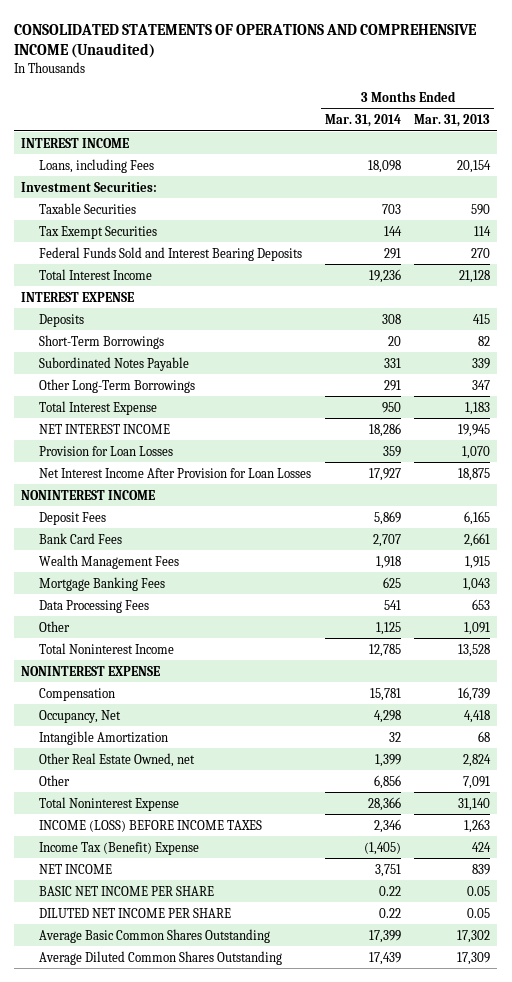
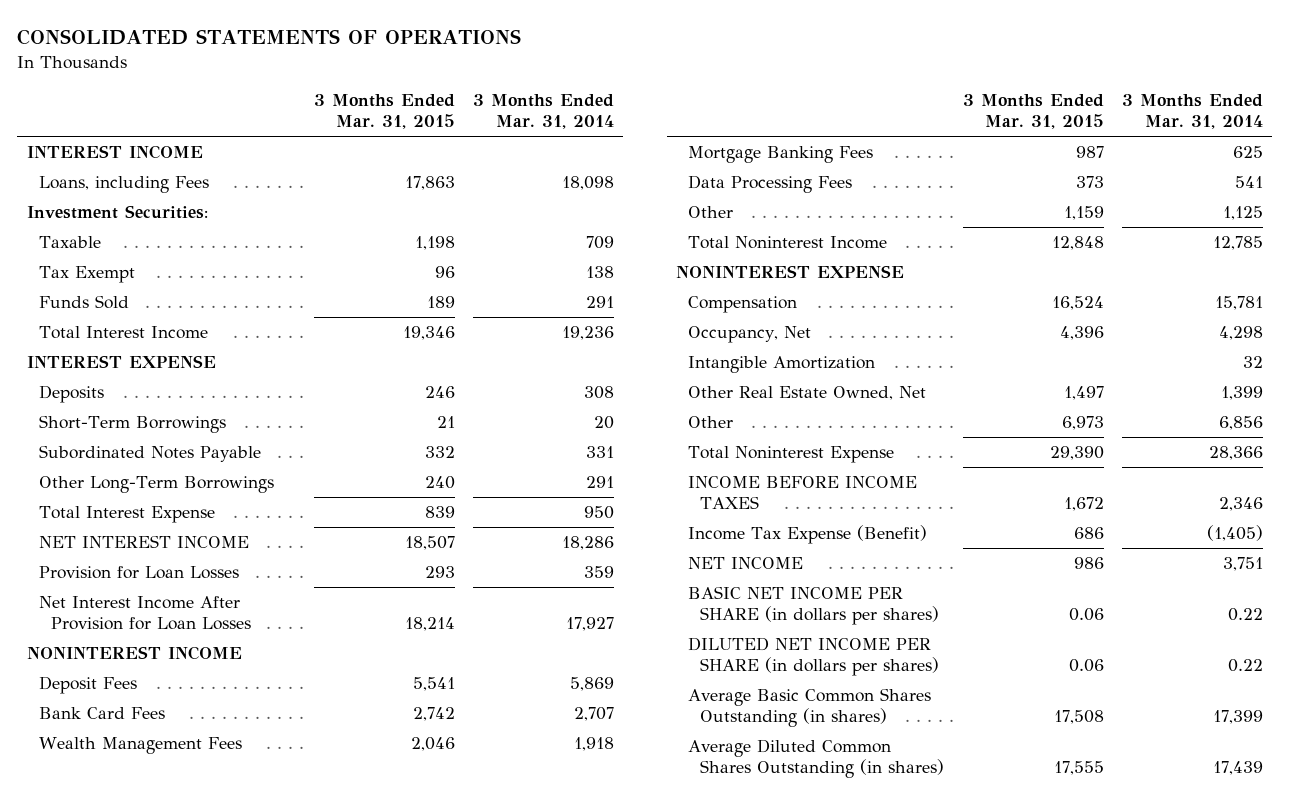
[14,23,478,59] CONSOLIDATED STATEMENTS OF OPERATIONS AND COMPREHENSIVE INCOME (Unaudited) -> [17,29,522,46] CONSOLIDATED STATEMENTS OF OPERATIONS
[414,114,491,128] Mar. 31, 2013 -> none
none -> [313,94,455,130] 3 Months Ended Mar. 31, 2015
[39,202,137,214] Taxable Securities -> [38,235,101,248] Taxable
[381,203,401,214] 703 -> [586,235,615,249] 709
[39,225,158,239] Tax Exempt Securities -> [38,265,135,283] Tax Exempt
[383,225,402,236] 144 -> [586,265,615,278] 138
[39,246,303,261] Federal Funds Sold and Interest Bearing Deposits -> [38,294,129,309] Funds Sold
[39,752,196,767] Other Real Estate Owned, net -> [688,385,927,400] Other Real Estate Owned, Net
[39,819,263,832] INCOME (LOSS) BEFORE INCOME TAXES -> [688,475,918,510] INCOME BEFORE INCOME TAXES
[39,841,200,855] Income Tax (Benefit) Expense -> [688,524,928,544] Income Tax Expense (Benefit)
[39,885,215,896] BASIC NET INCOME PER SHARE -> [688,585,940,626] BASIC NET INCOME PER SHARE (in dollars per shares)
[39,907,232,918] DILUTED NET INCOME PER SHARE -> [688,636,940,677] DILUTED NET INCOME PER SHARE (in dollars per shares)
[39,928,271,943] Average Basic Common Shares Outstanding -> [688,687,932,728] Average Basic Common Shares Outstanding (in shares)
[39,950,283,965] Average Diluted Common Shares Outstanding -> [688,738,945,779] Average Diluted Common Shares Outstanding (in shares)

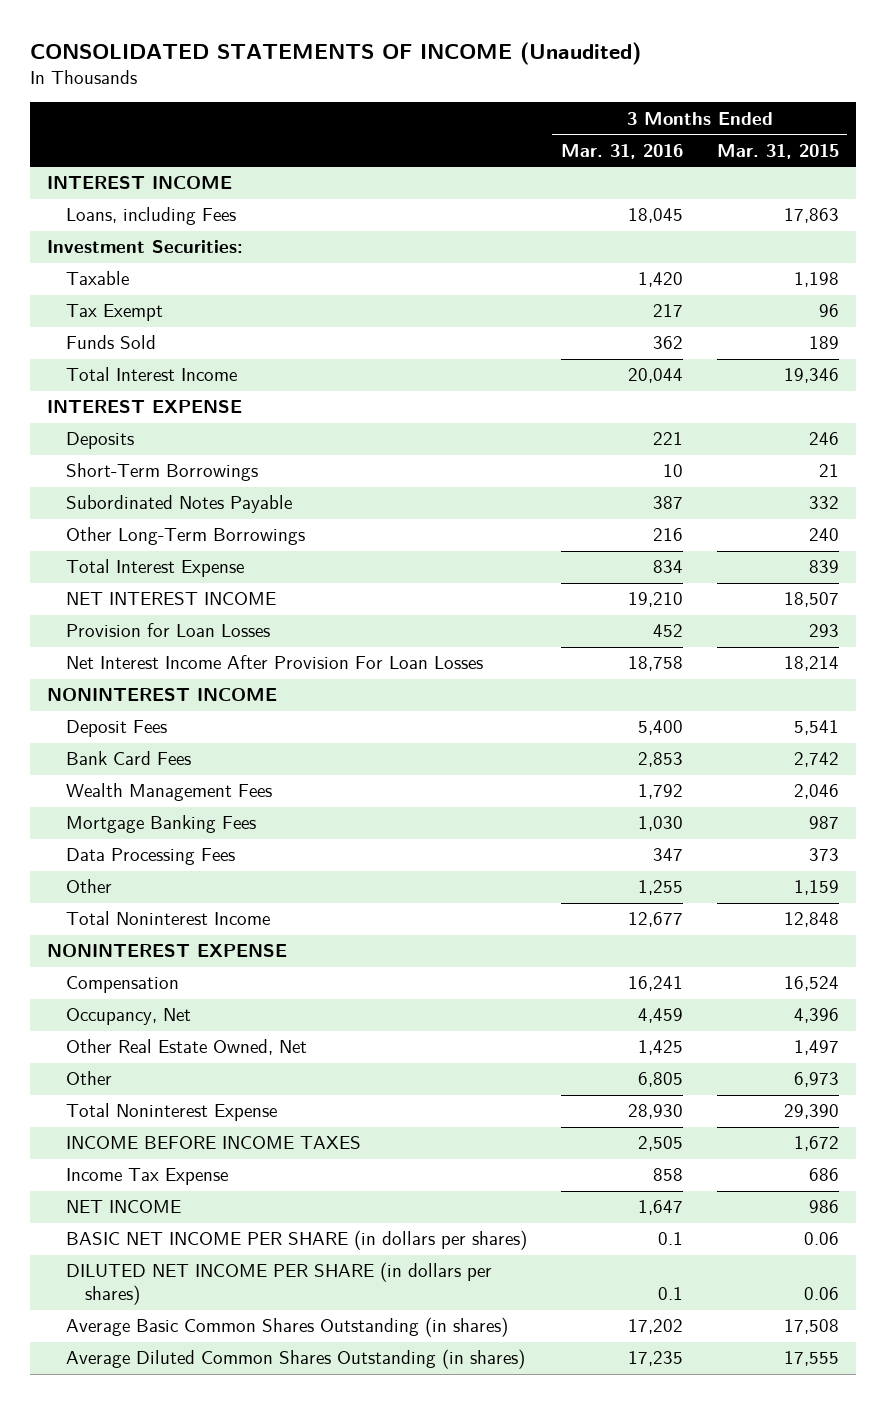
[17,29,522,46] CONSOLIDATED STATEMENTS OF OPERATIONS -> [30,41,642,65] CONSOLIDATED STATEMENTS OF INCOME (Unaudited)
[473,94,615,130] 3 Months Ended Mar. 31, 2014 -> none
none -> [560,143,683,159] Mar. 31, 2016
[38,595,252,631] Net Interest Income After Provision for Loan Losses -> [66,655,484,670] Net Interest Income After Provision For Loan Losses
[688,355,876,373] Intangible Amortization -> none
[688,524,928,544] Income Tax Expense (Benefit) -> [66,1168,229,1186] Income Tax Expense

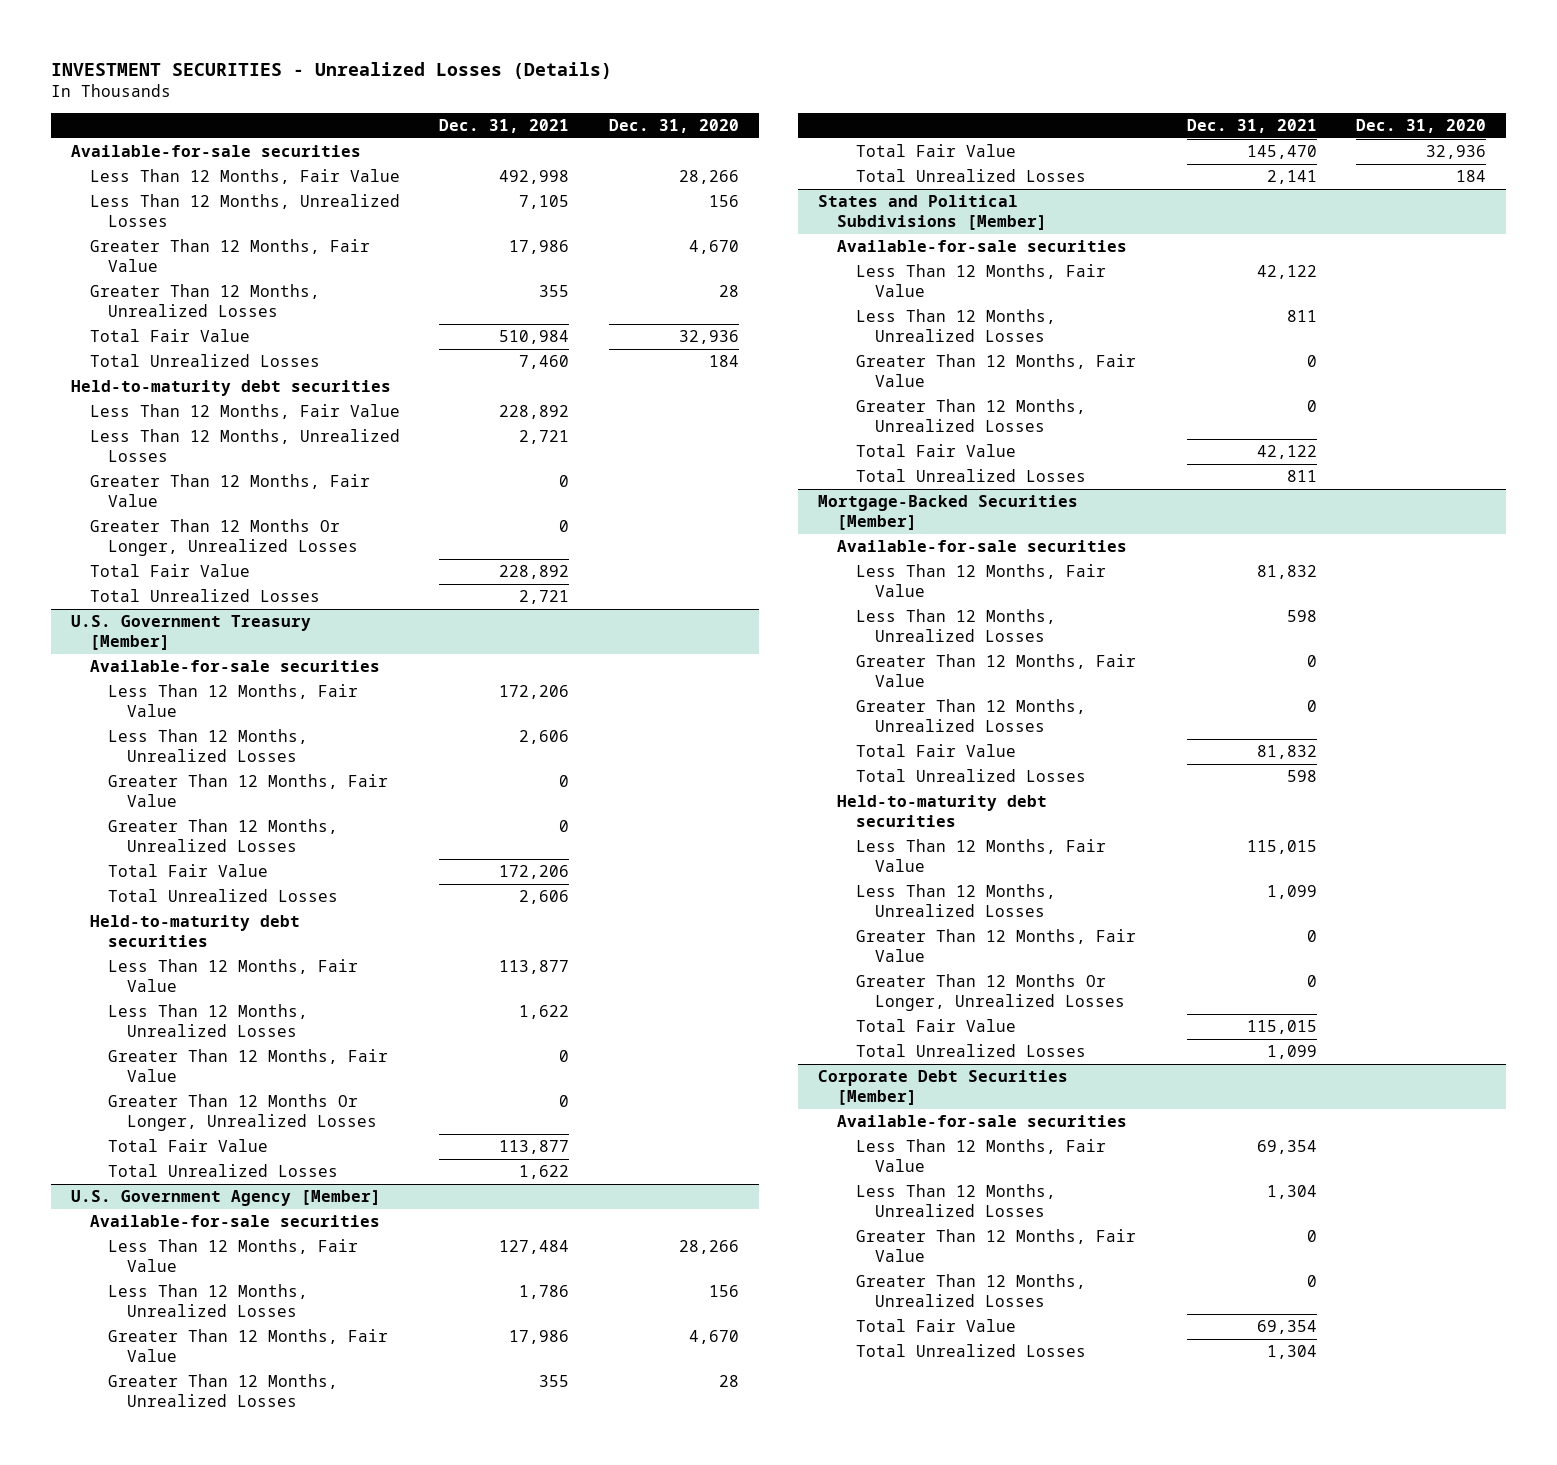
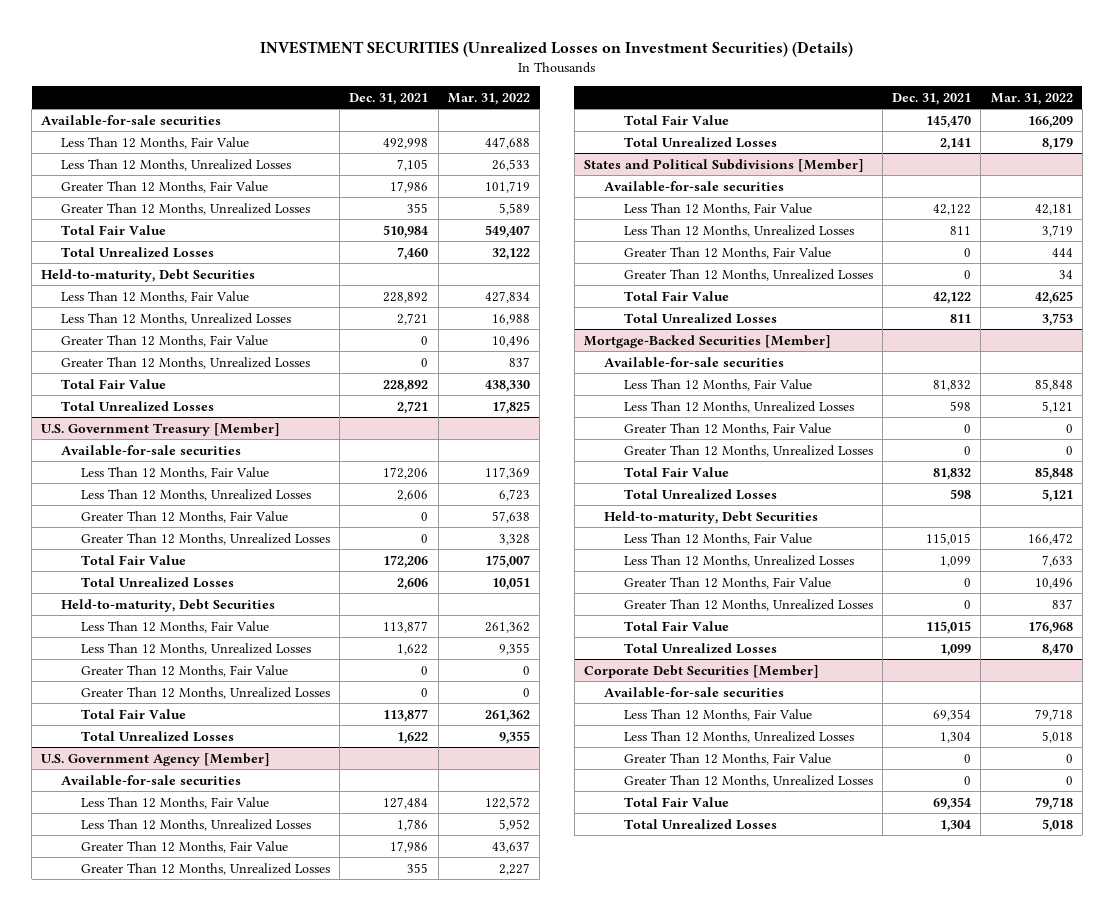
[51,61,613,79] INVESTMENT SECURITIES - Unrealized Losses (Details) -> [259,41,853,58] INVESTMENT SECURITIES (Unrealized Losses on Investment Securities) (Details)
[608,118,739,133] Dec. 31, 2020 -> none
none -> [447,92,530,105] Mar. 31, 2022
[70,380,391,397] Held-to-maturity debt securities -> [41,268,256,282] Held-to-maturity, Debt Securities
[89,519,359,556] Greater Than 12 Months Or Longer, Unrealized Losses -> [61,356,311,369] Greater Than 12 Months, Unrealized Losses
[89,915,300,947] Held-to-maturity debt securities -> [61,598,276,612] Held-to-maturity, Debt Securities
[108,1094,378,1131] Greater Than 12 Months Or Longer, Unrealized Losses -> [80,686,330,699] Greater Than 12 Months, Unrealized Losses
[836,795,1047,827] Held-to-maturity debt securities -> [603,510,818,524] Held-to-maturity, Debt Securities
[855,974,1125,1011] Greater Than 12 Months Or Longer, Unrealized Losses -> [623,598,873,611] Greater Than 12 Months, Unrealized Losses

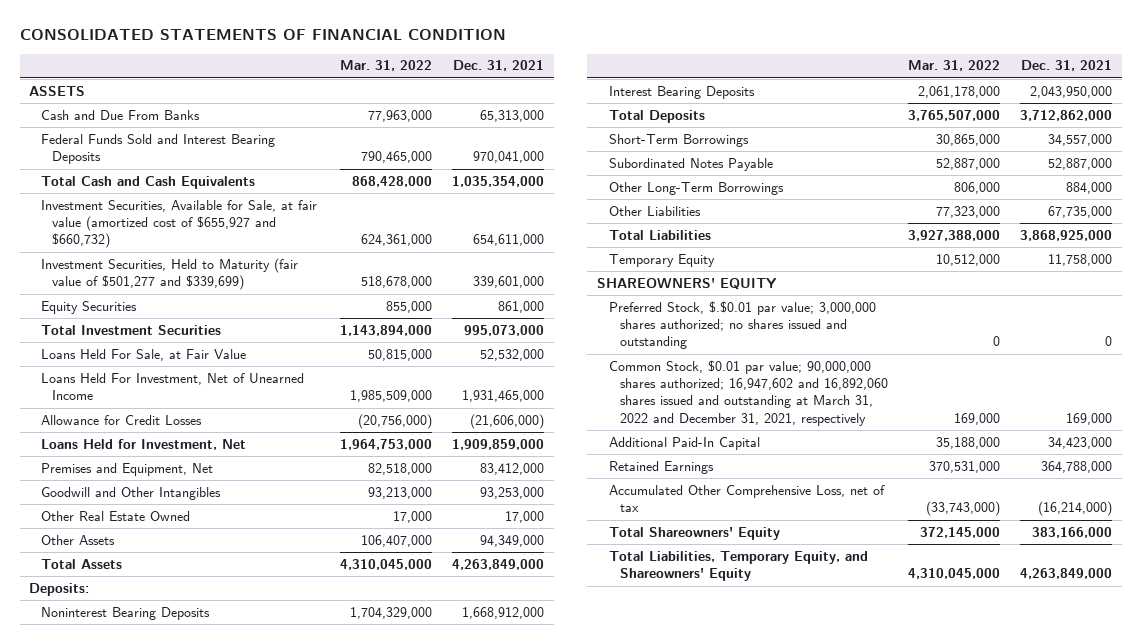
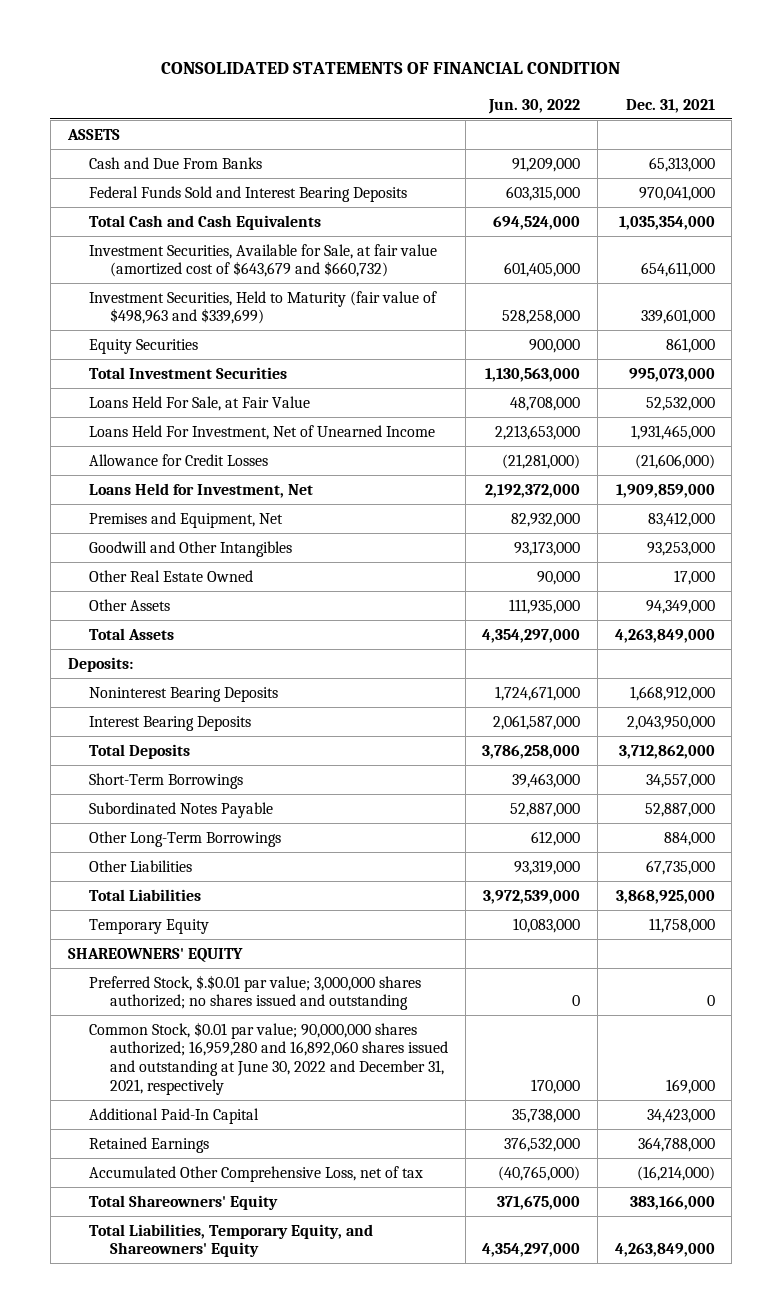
[340,60,433,72] Mar. 31, 2022 -> none
none -> [488,98,581,114] Jun. 30, 2022
[40,199,317,249] Investment Securities, Available for Sale, at fair value (amortized cost of $655,927 and $660,732) -> [88,243,437,278] Investment Securities, Available for Sale, at fair value (amortized cost of $643,679 and $660,732)
[40,257,298,291] Investment Securities, Held to Maturity (fair value of $501,277 and $339,699) -> [88,290,437,325] Investment Securities, Held to Maturity (fair value of $498,963 and $339,699)
[608,359,889,426] Common Stock, $0.01 par value; 90,000,000 shares authorized; 16,947,602 and 16,892,060 shares issued and outstanding at March 31, 2022 and December 31, 2021, respectively -> [88,1021,448,1096] Common Stock, $0.01 par value; 90,000,000 shares authorized; 16,959,280 and 16,892,060 shares issued and outstanding at June 30, 2022 and December 31, 2021, respectively

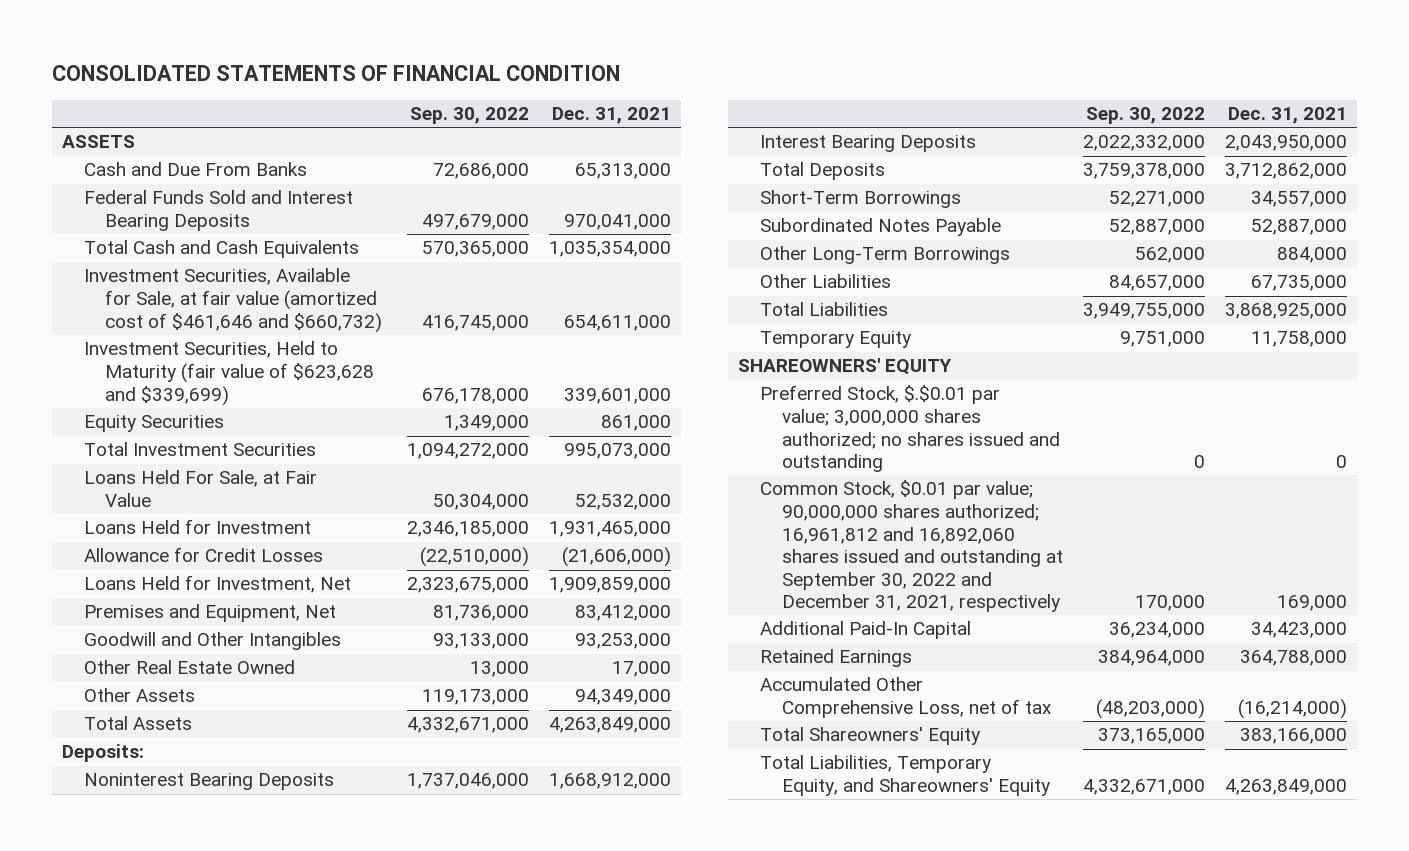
[488,98,581,114] Jun. 30, 2022 -> none
none -> [409,107,529,125] Sep. 30, 2022
[88,243,437,278] Investment Securities, Available for Sale, at fair value (amortized cost of $643,679 and $660,732) -> [83,268,383,333] Investment Securities, Available for Sale, at fair value (amortized cost of $461,646 and $660,732)
[88,290,437,325] Investment Securities, Held to Maturity (fair value of $498,963 and $339,699) -> [83,341,375,406] Investment Securities, Held to Maturity (fair value of $623,628 and $339,699)
[88,424,435,440] Loans Held For Investment, Net of Unearned Income -> [83,519,311,535] Loans Held for Investment
[88,1021,448,1096] Common Stock, $0.01 par value; 90,000,000 shares authorized; 16,959,280 and 16,892,060 shares issued and outstanding at June 30, 2022 and December 31, 2021, respectively -> [759,480,1063,613] Common Stock, $0.01 par value; 90,000,000 shares authorized; 16,961,812 and 16,892,060 shares issued and outstanding at September 30, 2022 and December 31, 2021, respectively

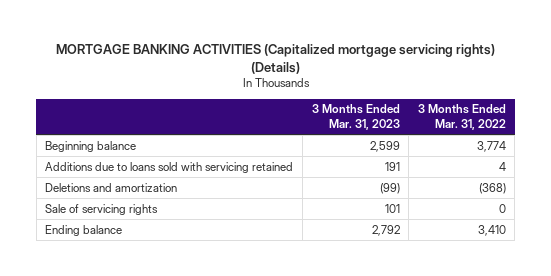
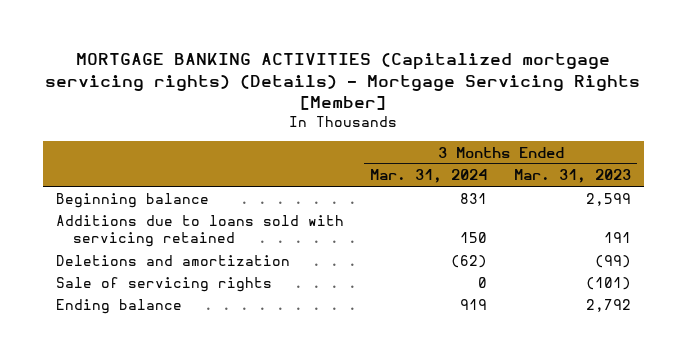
[55,44,495,74] MORTGAGE BANKING ACTIVITIES (Capitalized mortgage servicing rights) (Details) -> [45,52,641,111] MORTGAGE BANKING ACTIVITIES (Capitalized mortgage servicing rights) (Details) - Mortgage Servicing Rights [Member]
[417,104,506,130] 3 Months Ended Mar. 31, 2022 -> none
none -> [370,169,488,184] Mar. 31, 2024
[384,203,400,213] 101 -> [585,276,631,290] (101)

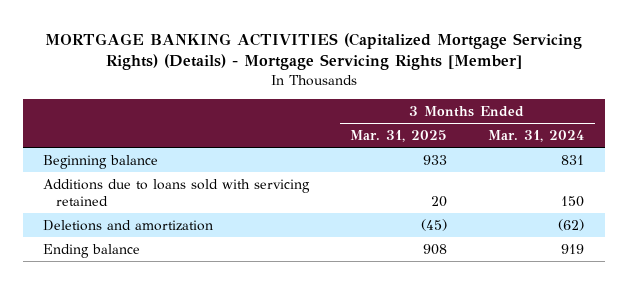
[45,52,641,111] MORTGAGE BANKING ACTIVITIES (Capitalized mortgage servicing rights) (Details) - Mortgage Servicing Rights [Member] -> [44,32,582,71] MORTGAGE BANKING ACTIVITIES (Capitalized Mortgage Servicing Rights) (Details) - Mortgage Servicing Rights [Member]
[513,169,631,184] Mar. 31, 2023 -> none
none -> [350,129,448,142] Mar. 31, 2025
[56,276,273,292] Sale of servicing rights -> none

